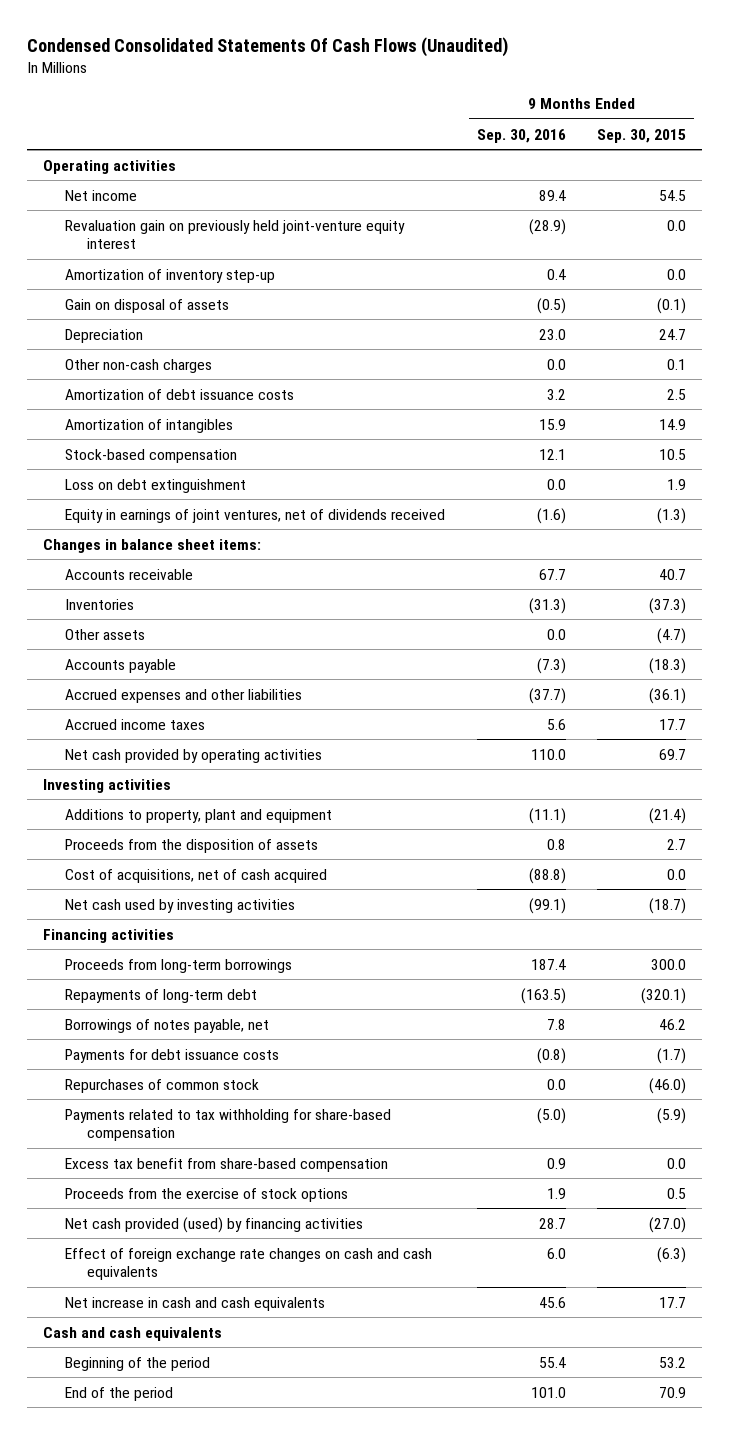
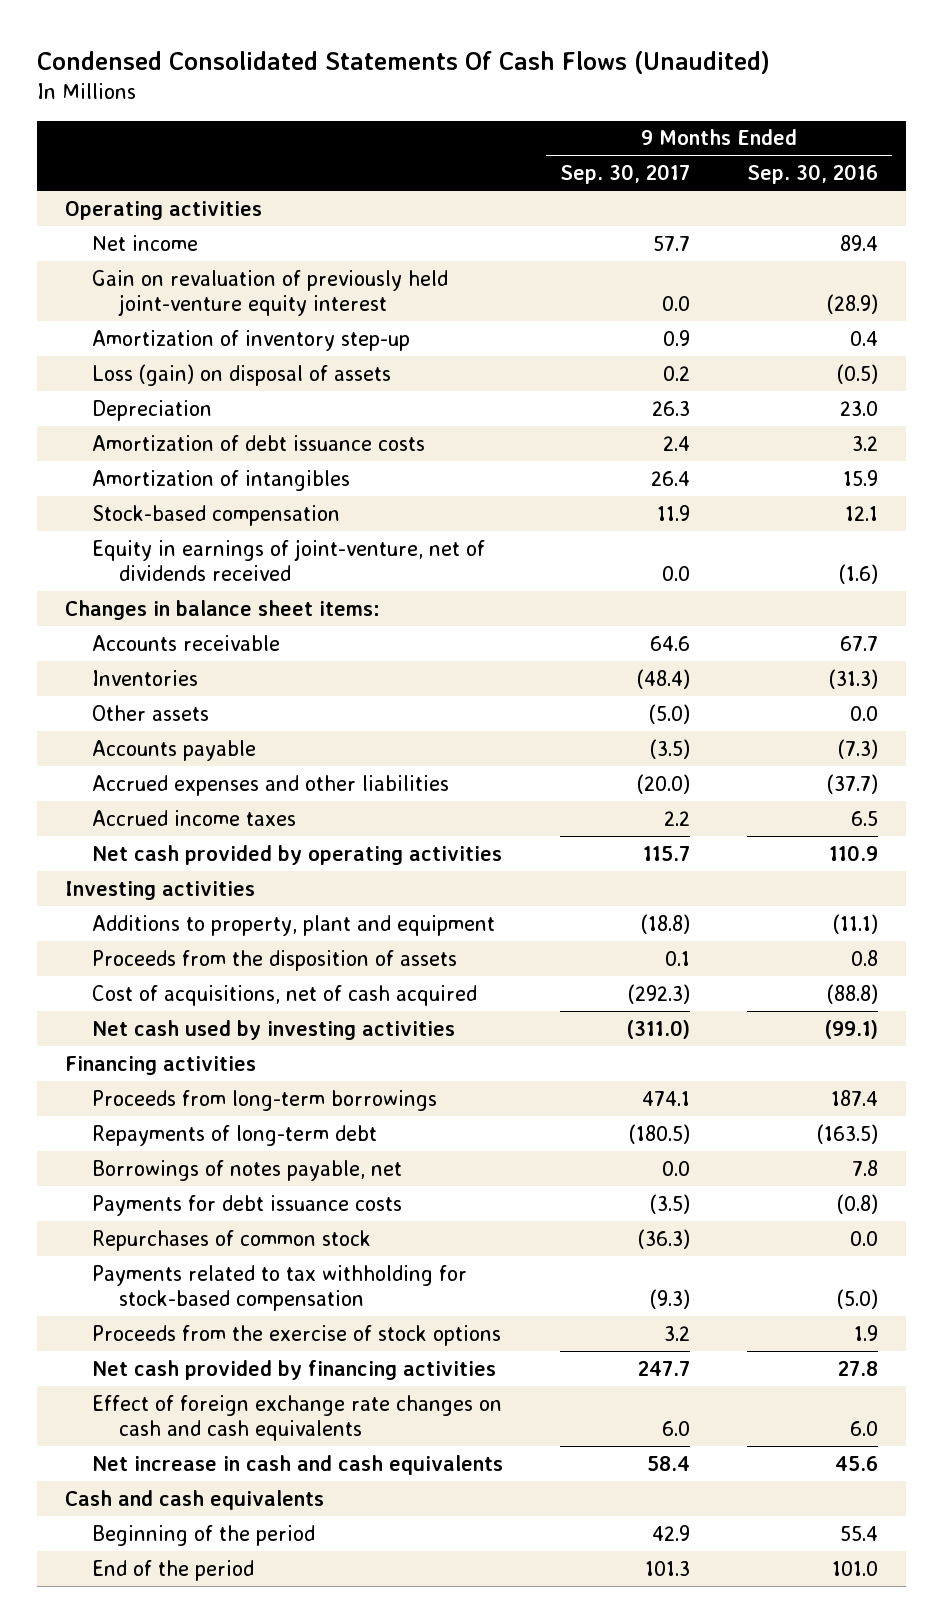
[597,128,687,143] Sep. 30, 2015 -> none
none -> [559,163,690,184] Sep. 30, 2017
[65,219,406,250] Revaluation gain on previously held joint-venture equity interest -> [91,269,448,316] Gain on revaluation of previously held joint-venture equity interest
[65,298,230,313] Gain on disposal of assets -> [91,363,391,386] Loss (gain) on disposal of assets
[65,358,213,373] Other non-cash charges -> none
[65,478,247,493] Loss on debt extinguishment -> none
[65,508,446,523] Equity in earnings of joint ventures, net of dividends received -> [91,538,485,581] Equity in earnings of joint-venture, net of dividends received
[546,718,566,730] 5.6 -> [850,810,878,826] 6.5
[530,748,566,760] 110.0 -> [828,844,878,861] 110.9
[65,1157,389,1172] Excess tax benefit from share-based compensation -> none
[65,1108,392,1142] Payments related to tax withholding for share-based compensation -> [91,1264,467,1311] Payments related to tax withholding for stock-based compensation
[65,1216,364,1233] Net cash provided (used) by financing activities -> [91,1359,496,1380] Net cash provided by financing activities
[538,1217,566,1229] 28.7 -> [837,1360,878,1376] 27.8

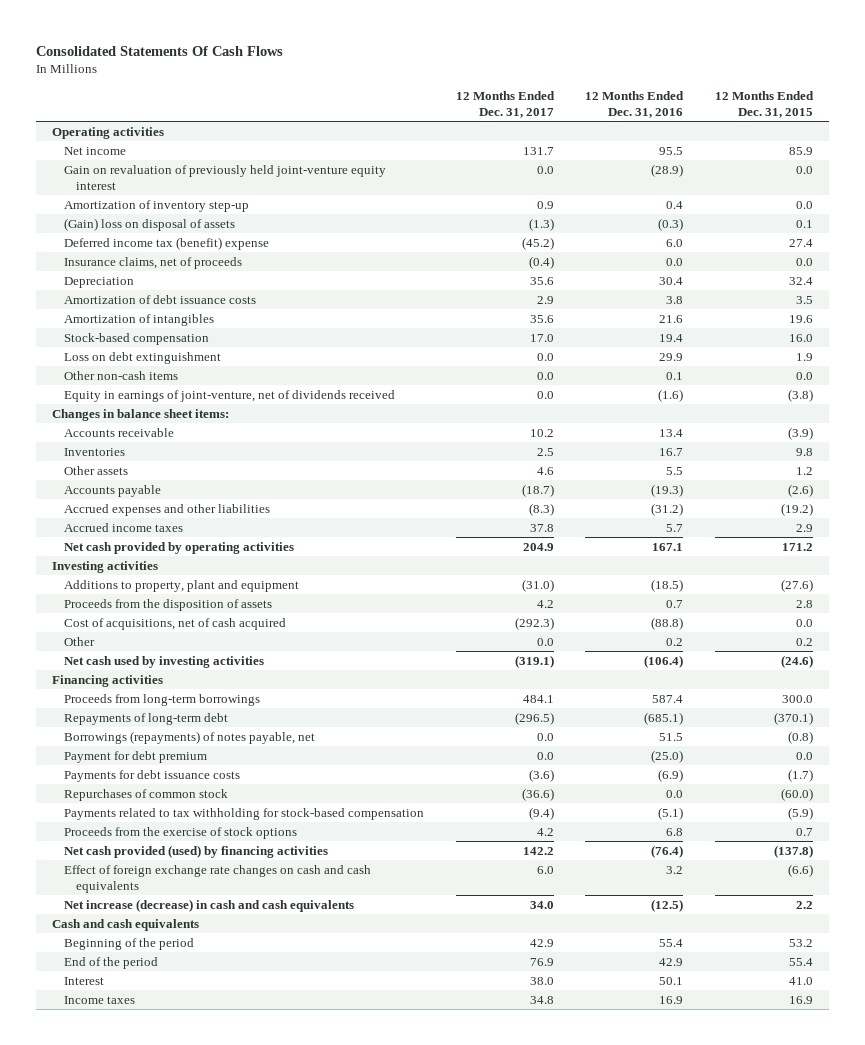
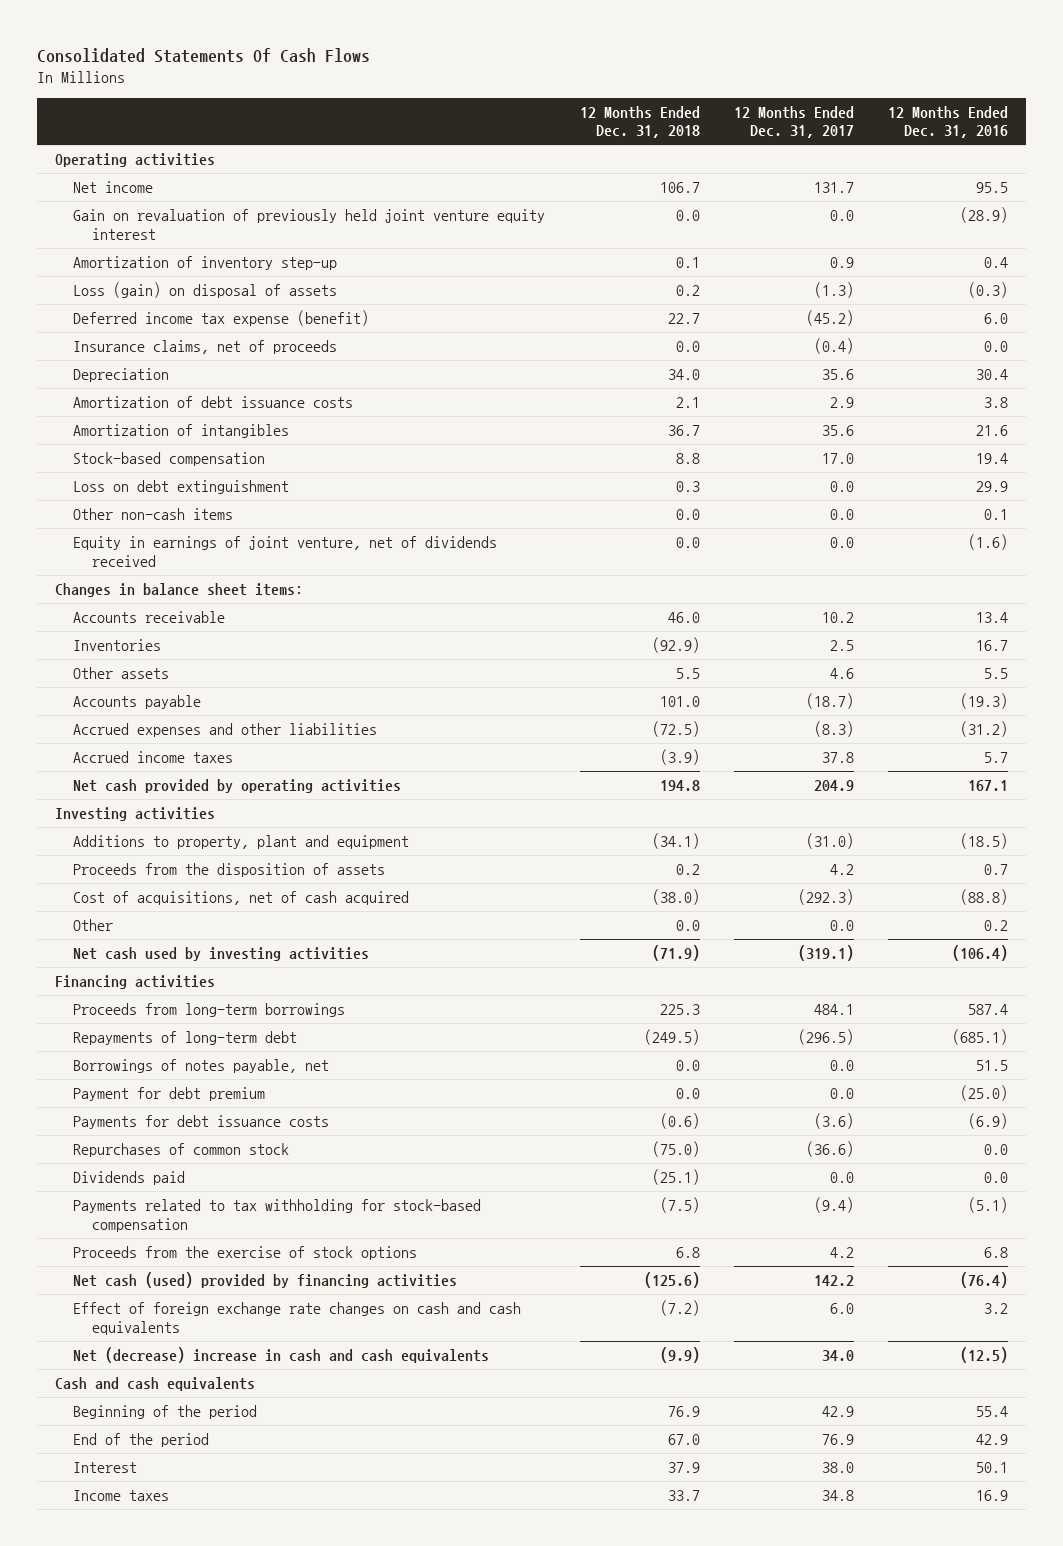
[714,90,814,118] 12 Months Ended Dec. 31, 2015 -> none
none -> [579,105,700,139] 12 Months Ended Dec. 31, 2018
[63,164,386,190] Gain on revaluation of previously held joint-venture equity interest -> [73,208,546,240] Gain on revaluation of previously held joint venture equity interest
[63,217,235,231] (Gain) loss on disposal of assets -> [73,281,338,298] Loss (gain) on disposal of assets
[63,236,269,250] Deferred income tax (benefit) expense -> [73,309,370,326] Deferred income tax expense (benefit)
[63,389,395,402] Equity in earnings of joint-venture, net of dividends received -> [73,535,498,567] Equity in earnings of joint venture, net of dividends received
[63,730,315,744] Borrowings (repayments) of notes payable, net -> [73,1058,330,1073] Borrowings of notes payable, net
none -> [73,1170,186,1185] Dividends paid
[63,844,328,858] Net cash provided (used) by financing activities -> [73,1271,458,1288] Net cash (used) provided by financing activities
[63,898,354,912] Net increase (decrease) in cash and cash equivalents -> [73,1346,490,1363] Net (decrease) increase in cash and cash equivalents

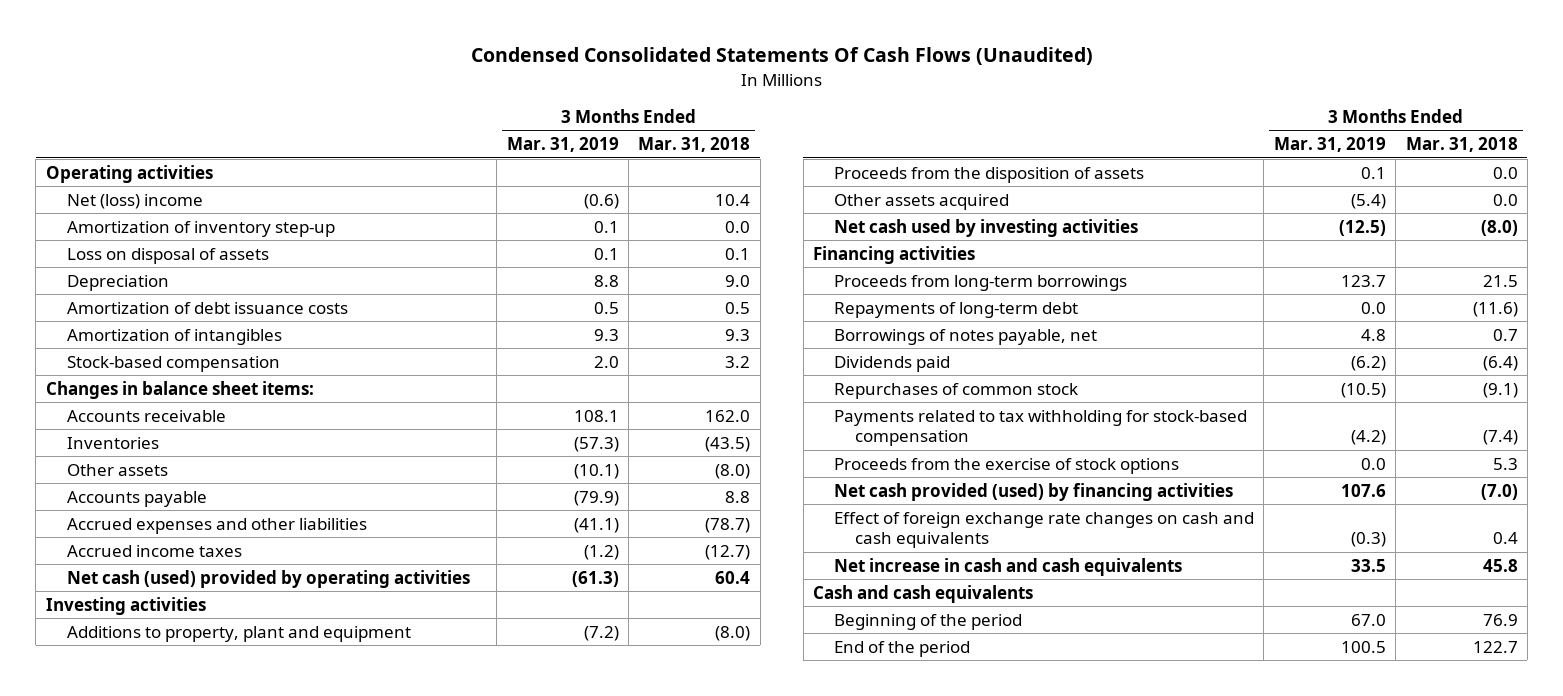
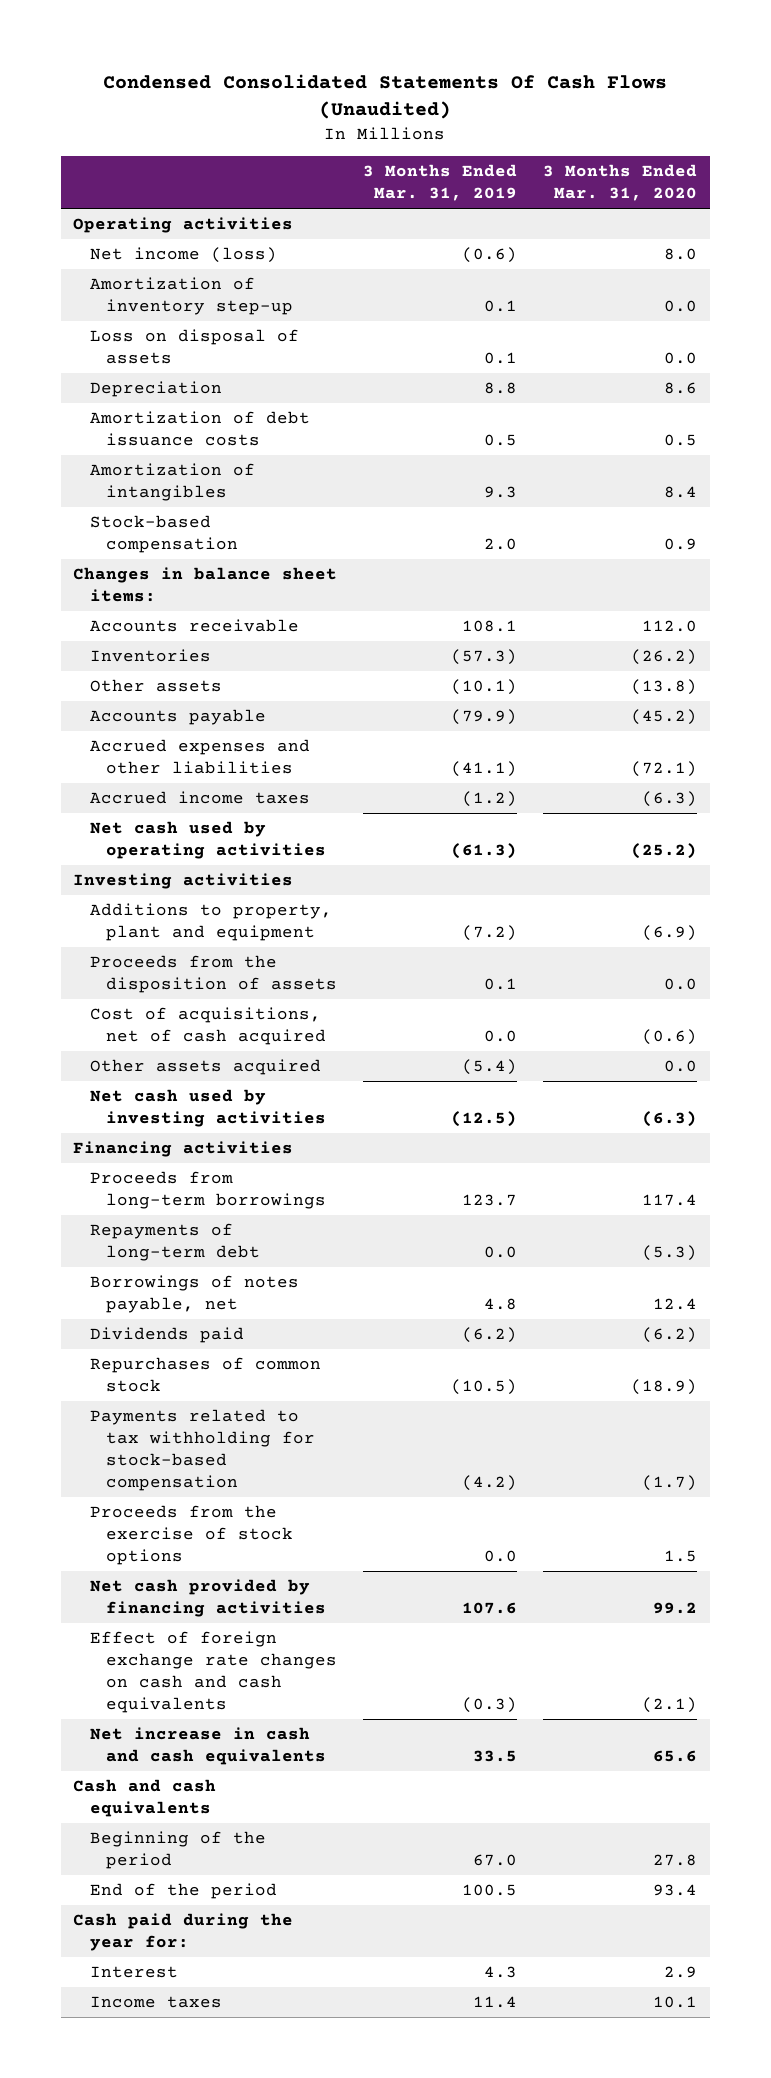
[638,136,751,152] Mar. 31, 2018 -> none
none -> [543,164,698,202] 3 Months Ended Mar. 31, 2020
[66,193,203,209] Net (loss) income -> [89,246,277,263] Net income (loss)
[66,569,470,588] Net cash (used) provided by operating activities -> [89,820,327,859] Net cash used by operating activities
none -> [89,1006,327,1045] Cost of acquisitions, net of cash acquired
[833,482,1233,501] Net cash provided (used) by financing activities -> [89,1578,327,1617] Net cash provided by financing activities
none -> [73,1912,294,1951] Cash paid during the year for:
none -> [89,1965,178,1978] Interest
none -> [89,1995,222,2008] Income taxes

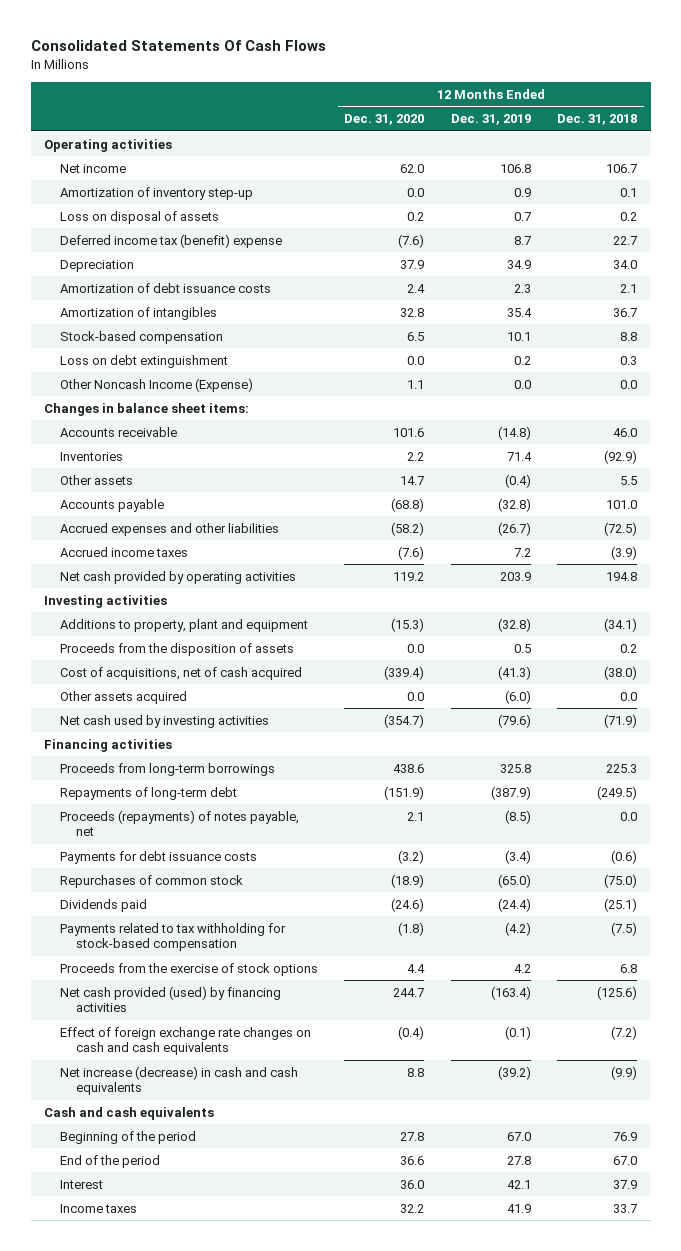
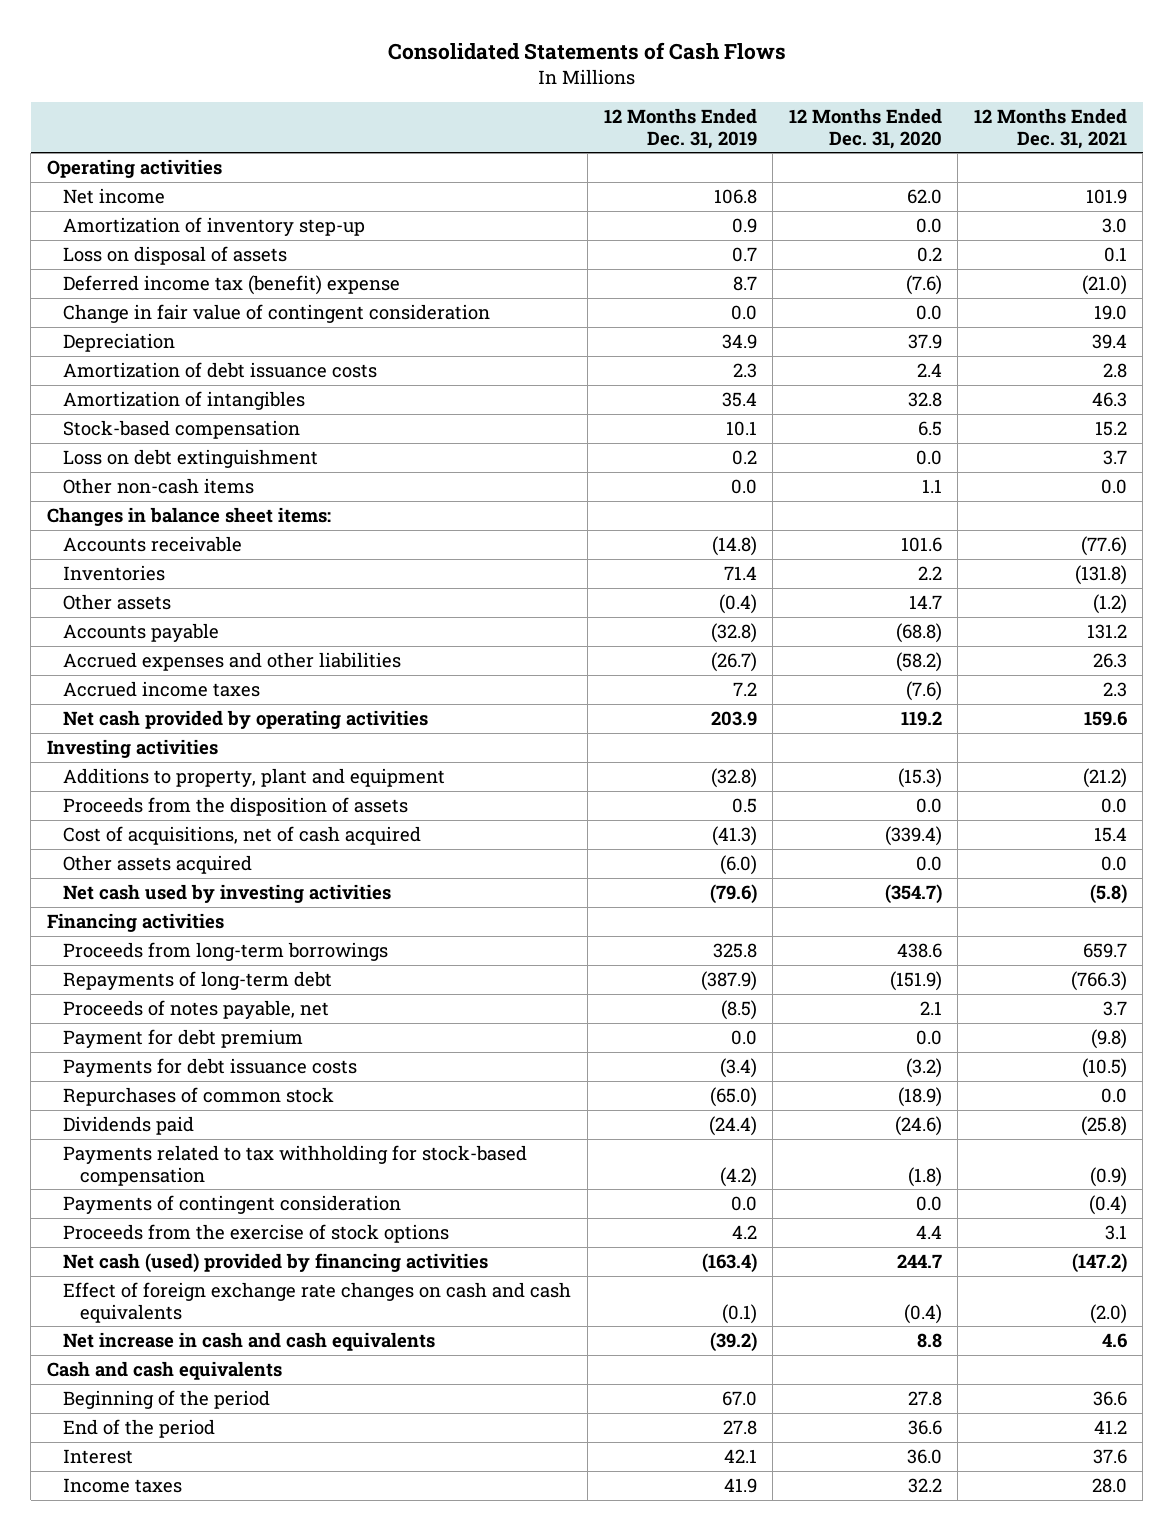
[30,40,326,52] Consolidated Statements Of Cash Flows -> [387,42,786,61] Consolidated Statements of Cash Flows
[557,114,638,126] Dec. 31, 2018 -> none
none -> [973,107,1127,149] 12 Months Ended Dec. 31, 2021
none -> [63,303,491,323] Change in fair value of contingent consideration
[59,377,253,392] Other Noncash Income (Expense) -> [63,477,255,494] Other non-cash items
[59,809,299,837] Proceeds (repayments) of notes payable, net -> [63,999,330,1019] Proceeds of notes payable, net
none -> [63,1028,304,1048] Payment for debt premium
none -> [63,1194,402,1214] Payments of contingent consideration
[59,985,281,1013] Net cash provided (used) by financing activities -> [63,1252,489,1273] Net cash (used) provided by financing activities
[59,1065,298,1096] Net increase (decrease) in cash and cash equivalents -> [63,1331,436,1351] Net increase in cash and cash equivalents

